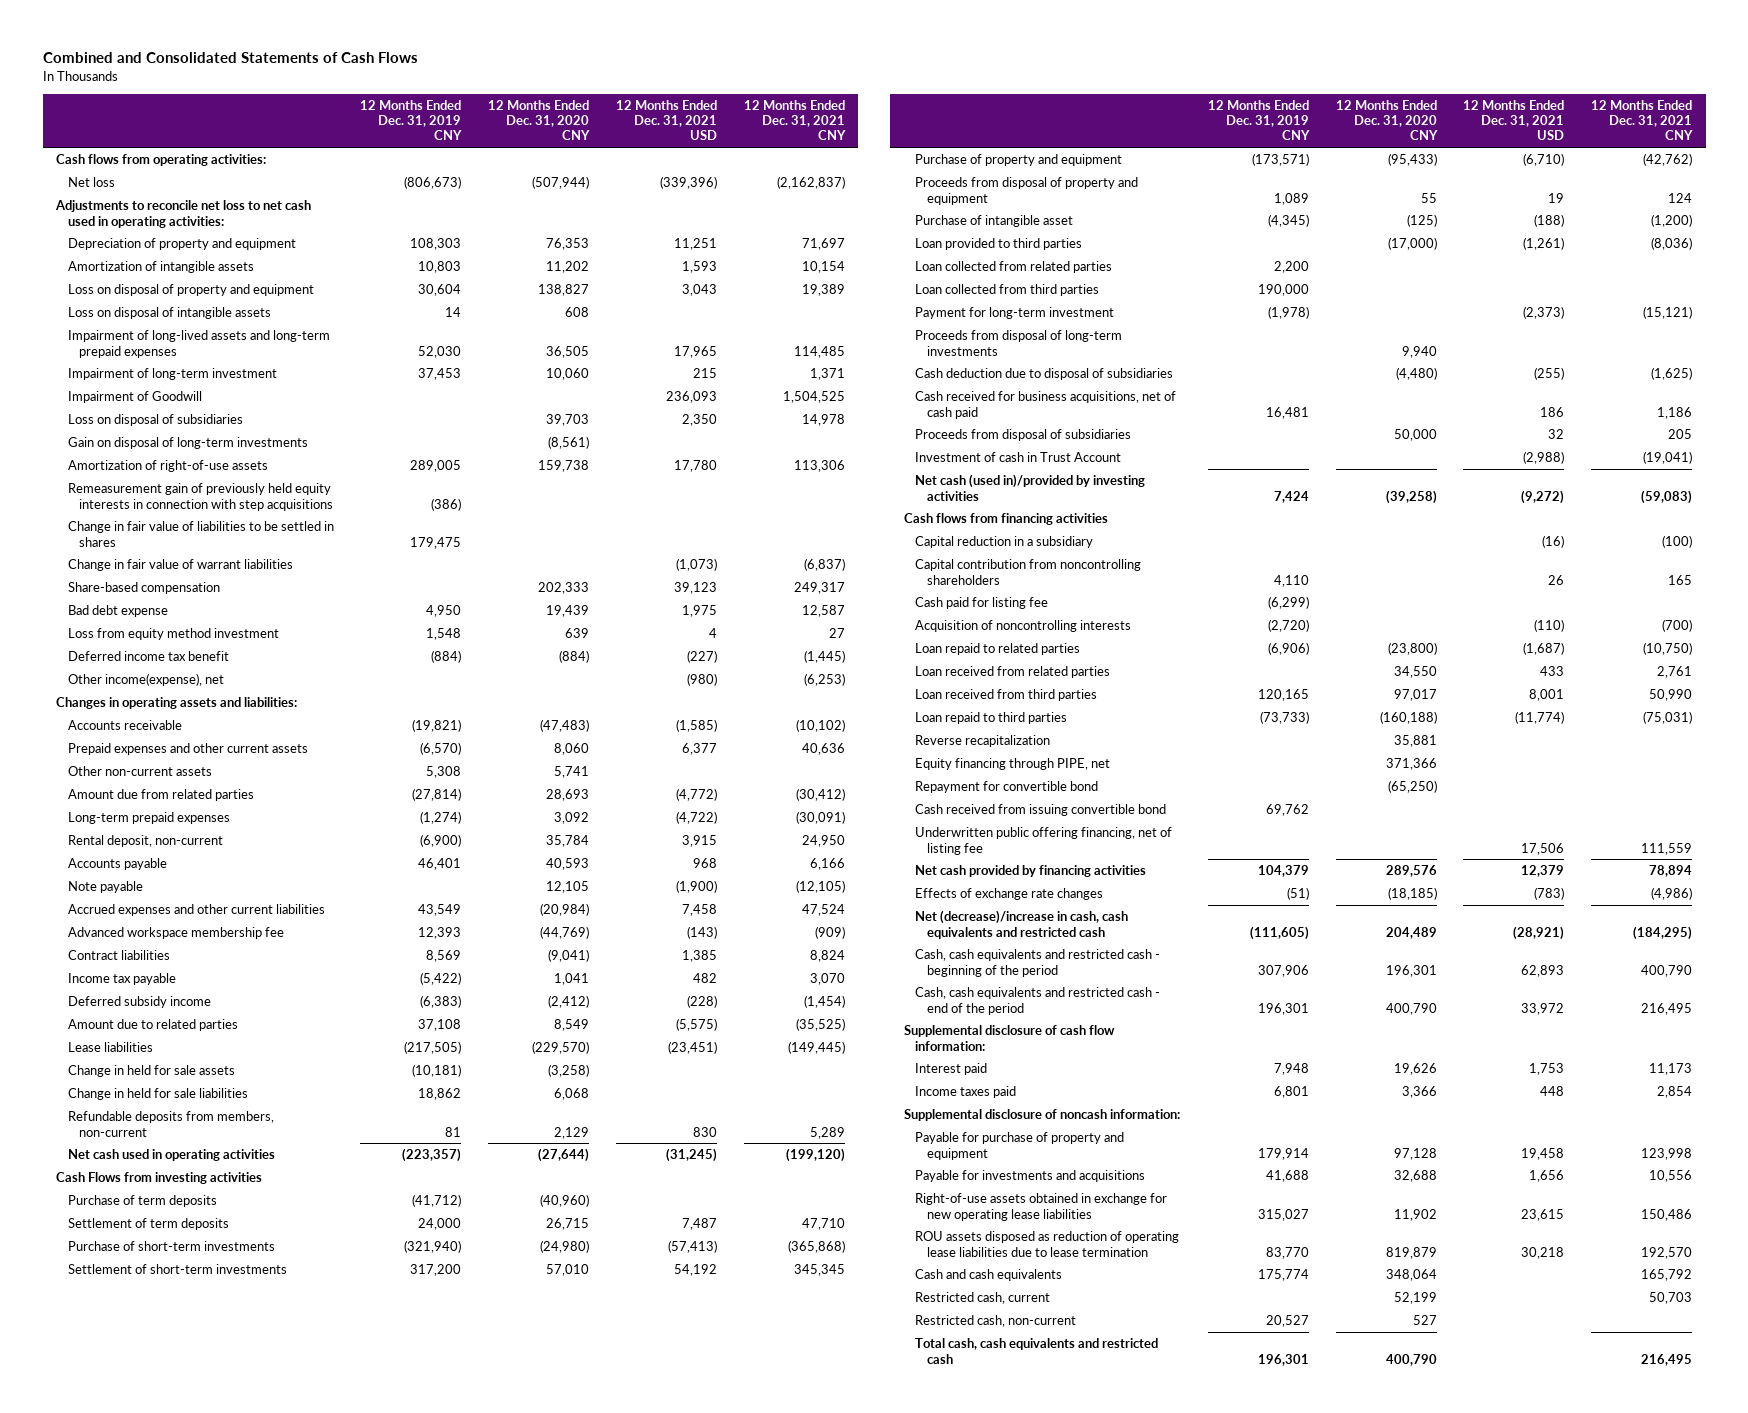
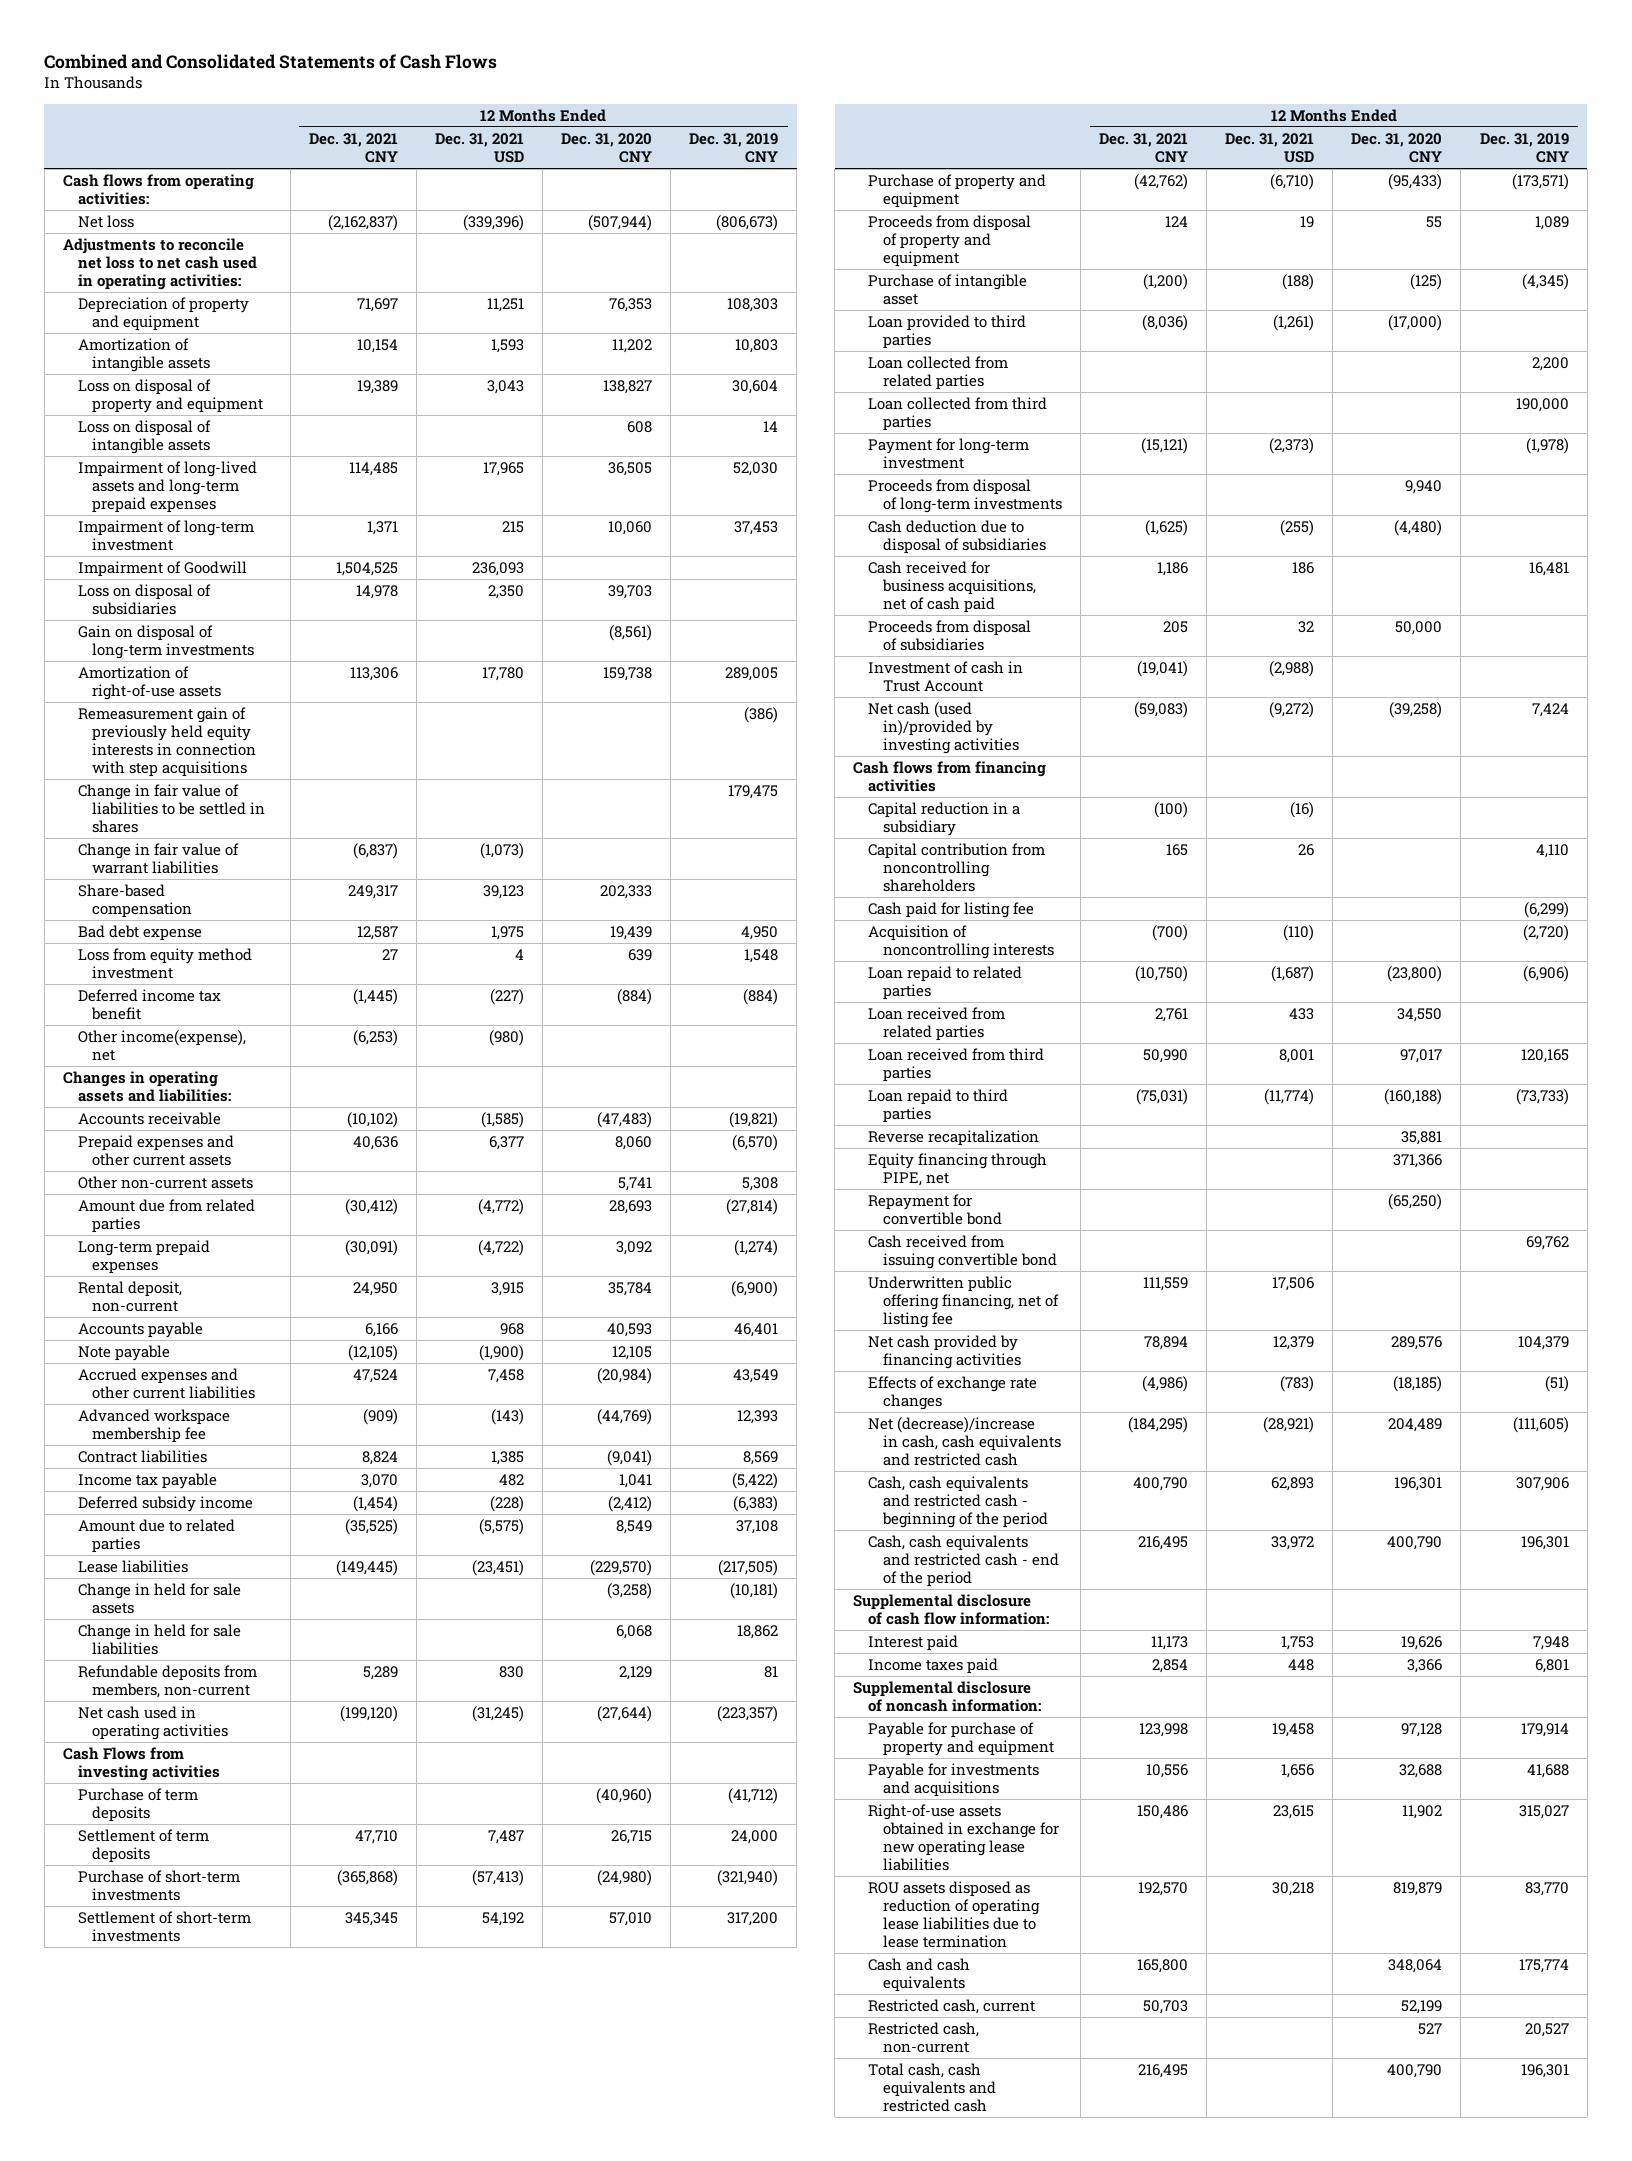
[1641,1269,1693,1282] 165,792 -> [1136,1959,1188,1974] 165,800

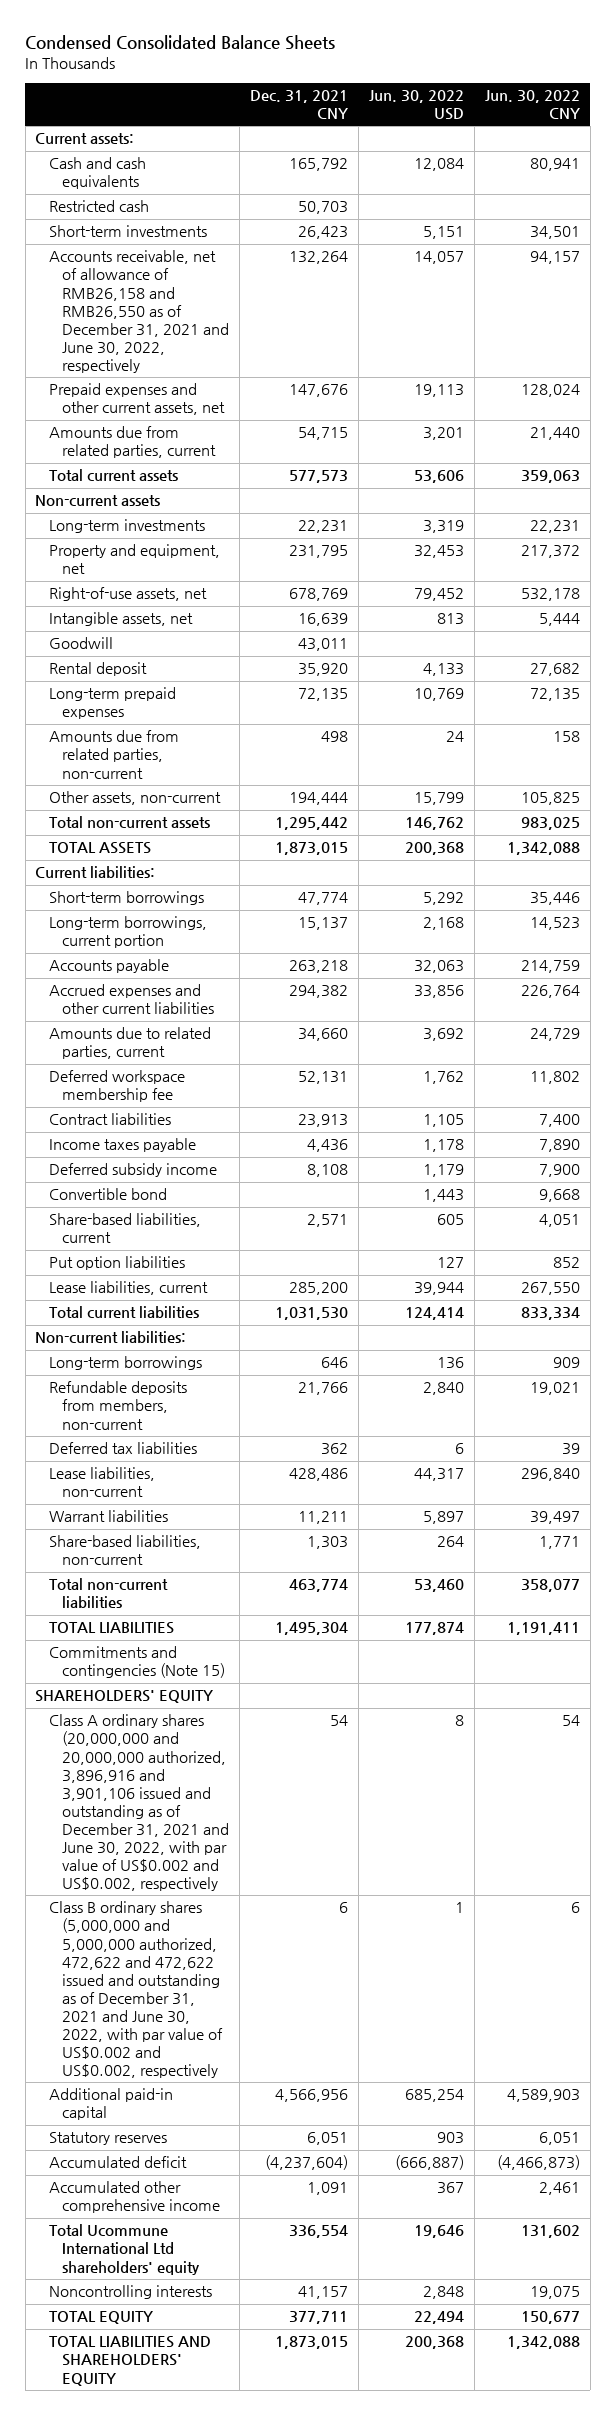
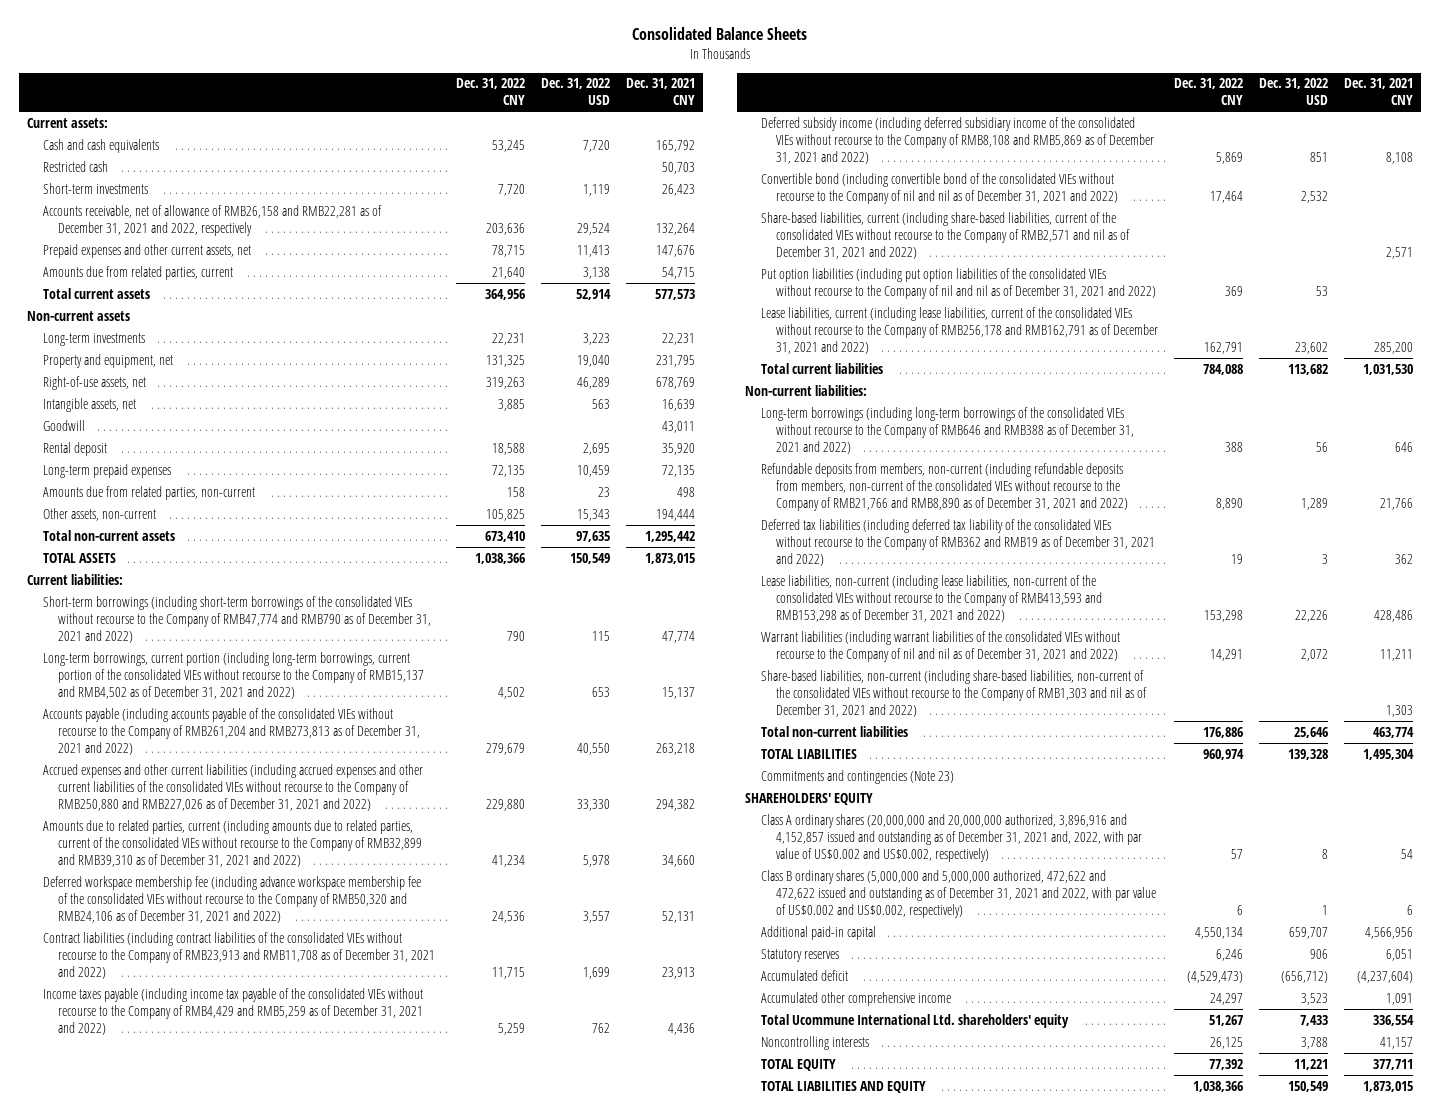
[25,34,336,50] Condensed Consolidated Balance Sheets -> [632,27,808,41] Consolidated Balance Sheets
[369,90,465,121] Jun. 30, 2022 USD -> none
[484,90,580,120] Jun. 30, 2022 CNY -> none
none -> [456,78,526,106] Dec. 31, 2022 CNY
none -> [541,78,611,106] Dec. 31, 2022 USD
[48,250,230,373] Accounts receivable, net of allowance of RMB26,158 and RMB26,550 as of December 31, 2021 and June 30, 2022, respectively -> [42,204,382,236] Accounts receivable, net of allowance of RMB26,158 and RMB22,281 as of December 31, 2021 and 2022, respectively
[48,1256,185,1271] Put option liabilities -> none
[48,891,204,906] Short-term borrowings -> [42,595,432,643] Short-term borrowings (including short-term borrowings of the consolidated VIEs without recourse to the Company of RMB47,774 and RMB790 as of December 31, 2021 and 2022)
[48,916,207,949] Long-term borrowings, current portion -> [42,651,425,699] Long-term borrowings, current portion (including long-term borrowings, current portion of the consolidated VIEs without recourse to the Company of RMB15,137 and RMB4,502 as of December 31, 2021 and 2022)
[48,959,169,974] Accounts payable -> [42,707,421,755] Accounts payable (including accounts payable of the consolidated VIEs without recourse to the Company of RMB261,204 and RMB273,813 as of December 31, 2021 and 2022)
[48,984,215,1015] Accrued expenses and other current liabilities -> [42,763,423,811] Accrued expenses and other current liabilities (including accrued expenses and other current liabilities of the consolidated VIEs without recourse to the Company of RMB250,880 and RMB227,026 as of December 31, 2021 and 2022)
[48,1027,211,1060] Amounts due to related parties, current -> [42,819,423,867] Amounts due to related parties, current (including amounts due to related parties, current of the consolidated VIEs without recourse to the Company of RMB32,899 and RMB39,310 as of December 31, 2021 and 2022)
[48,1070,185,1103] Deferred workspace membership fee -> [42,875,421,923] Deferred workspace membership fee (including advance workspace membership fee of the consolidated VIEs without recourse to the Company of RMB50,320 and RMB24,106 as of December 31, 2021 and 2022)
[48,1113,171,1126] Contract liabilities -> [42,931,436,979] Contract liabilities (including contract liabilities of the consolidated VIEs without recourse to the Company of RMB23,913 and RMB11,708 as of December 31, 2021 and 2022)
[48,1138,196,1153] Income taxes payable -> [42,987,424,1035] Income taxes payable (including income tax payable of the consolidated VIEs without recourse to the Company of RMB4,429 and RMB5,259 as of December 31, 2021 and 2022)
[48,1163,217,1178] Deferred subsidy income -> [760,116,1155,164] Deferred subsidy income (including deferred subsidiary income of the consolidated VIEs without recourse to the Company of RMB8,108 and RMB5,869 as of December 31, 2021 and 2022)
[48,1188,167,1201] Convertible bond -> [760,172,1119,204] Convertible bond (including convertible bond of the consolidated VIEs without recourse to the Company of nil and nil as of December 31, 2021 and 2022)
[48,1213,201,1244] Share-based liabilities, current -> [760,211,1131,259] Share-based liabilities, current (including share-based liabilities, current of the consolidated VIEs without recourse to the Company of RMB2,571 and nil as of December 31, 2021 and 2022)
none -> [760,267,1157,299] Put option liabilities (including put option liabilities of the consolidated VIEs without recourse to the Company of nil and nil as of December 31, 2021 and 2022)
[48,1281,208,1296] Lease liabilities, current -> [760,306,1159,354] Lease liabilities, current (including lease liabilities, current of the consolidated VIEs without recourse to the Company of RMB256,178 and RMB162,791 as of December 31, 2021 and 2022)
[48,1356,202,1371] Long-term borrowings -> [760,406,1135,454] Long-term borrowings (including long-term borrowings of the consolidated VIEs without recourse to the Company of RMB646 and RMB388 as of December 31, 2021 and 2022)
[48,1381,187,1430] Refundable deposits from members, non-current -> [760,462,1129,511] Refundable deposits from members, non-current (including refundable deposits from members, non-current of the consolidated VIEs without recourse to the Company of RMB21,766 and RMB8,890 as of December 31, 2021 and 2022)
[48,1442,197,1455] Deferred tax liabilities -> [760,518,1156,566] Deferred tax liabilities (including deferred tax liability of the consolidated VIEs without recourse to the Company of RMB362 and RMB19 as of December 31, 2021 and 2022)
[48,1467,155,1498] Lease liabilities, non-current -> [760,574,1103,622] Lease liabilities, non-current (including lease liabilities, non-current of the consolidated VIEs without recourse to the Company of RMB413,593 and RMB153,298 as of December 31, 2021 and 2022)
[48,1510,168,1523] Warrant liabilities -> [760,630,1120,662] Warrant liabilities (including warrant liabilities of the consolidated VIEs without recourse to the Company of nil and nil as of December 31, 2021 and 2022)
[48,1535,201,1566] Share-based liabilities, non-current -> [760,669,1148,717] Share-based liabilities, non-current (including share-based liabilities, non-current of the consolidated VIEs without recourse to the Company of RMB1,303 and nil as of December 31, 2021 and 2022)
[48,1646,226,1679] Commitments and contingencies (Note 15) -> [760,769,954,784] Commitments and contingencies (Note 23)
[48,1714,230,1891] Class A ordinary shares (20,000,000 and 20,000,000 authorized, 3,896,916 and 3,901,106 issued and outstanding as of December 31, 2021 and June 30, 2022, with par value of US$0.002 and US$0.002, respectively -> [760,813,1143,862] Class A ordinary shares (20,000,000 and 20,000,000 authorized, 3,896,916 and 4,152,857 issued and outstanding as of December 31, 2021 and, 2022, with par value of US$0.002 and US$0.002, respectively)
[48,1901,224,2078] Class B ordinary shares (5,000,000 and 5,000,000 authorized, 472,622 and 472,622 issued and outstanding as of December 31, 2021 and June 30, 2022, with par value of US$0.002 and US$0.002, respectively -> [760,869,1157,918] Class B ordinary shares (5,000,000 and 5,000,000 authorized, 472,622 and 472,622 issued and outstanding as of December 31, 2021 and 2022, with par value of US$0.002 and US$0.002, respectively)
[48,2224,201,2275] Total Ucommune International Ltd shareholders' equity -> [760,1013,1069,1028] Total Ucommune International Ltd. shareholders' equity
[48,2336,211,2386] TOTAL LIABILITIES AND SHAREHOLDERS' EQUITY -> [760,1080,926,1093] TOTAL LIABILITIES AND EQUITY

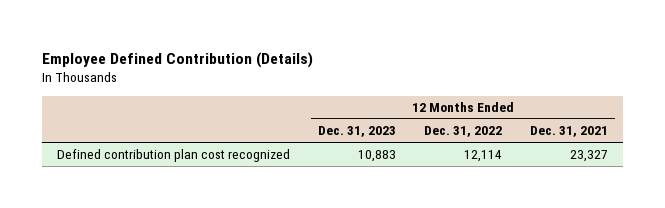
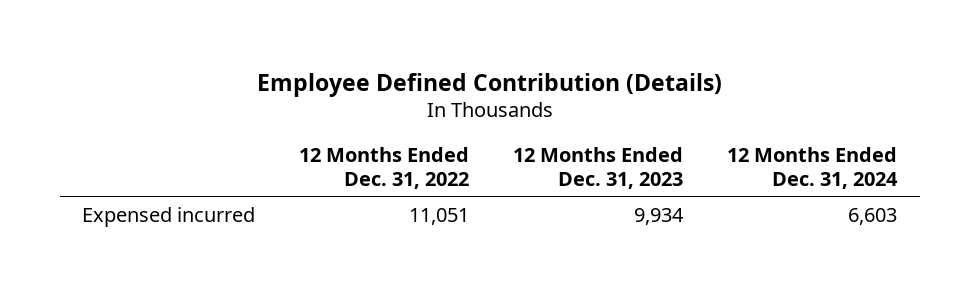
[530,126,609,138] Dec. 31, 2021 -> none
none -> [727,146,899,190] 12 Months Ended Dec. 31, 2024
[56,149,290,163] Defined contribution plan cost recognized -> none
none -> [81,206,255,227] Expensed incurred

